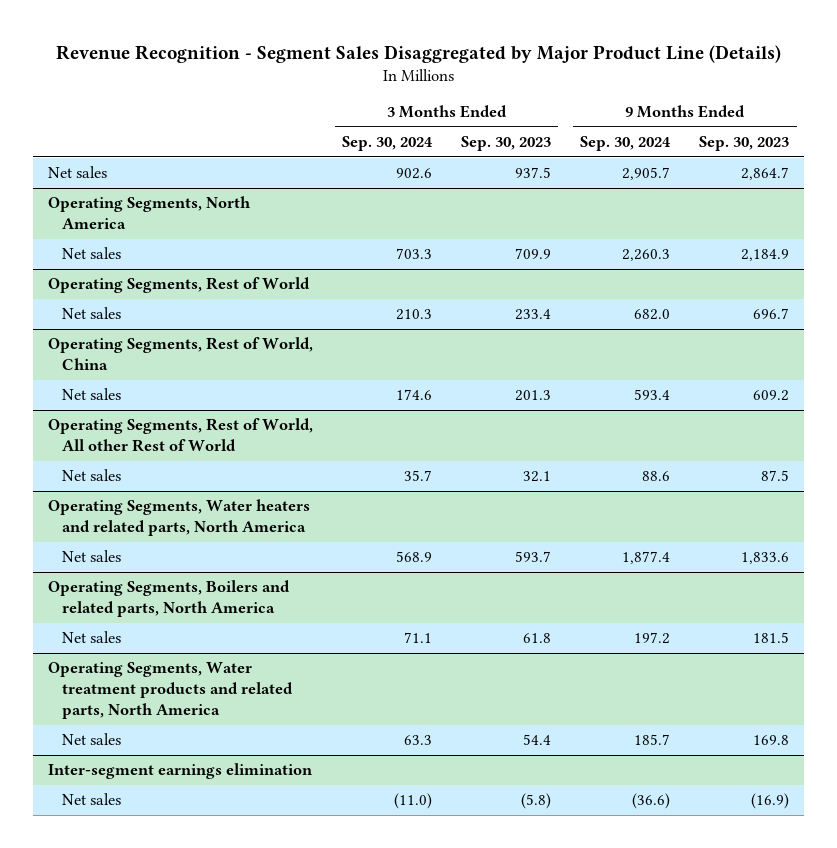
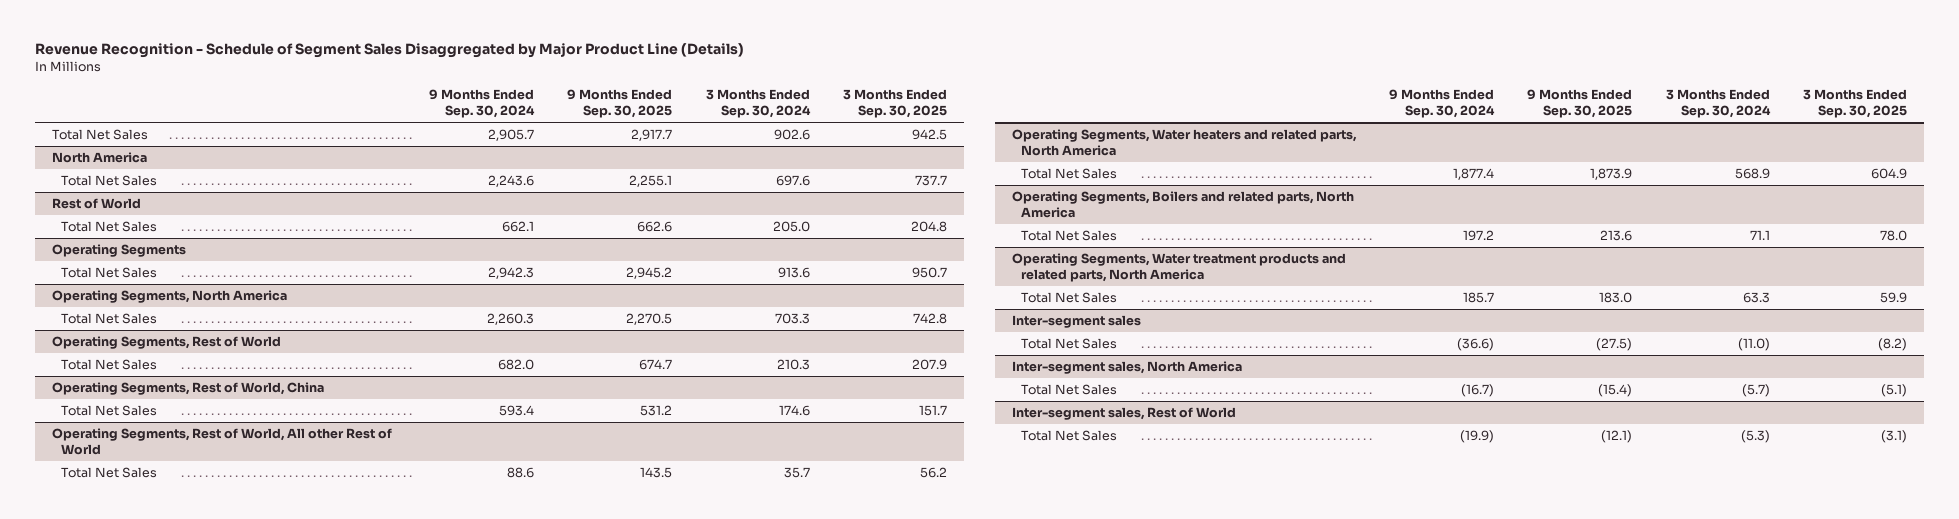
[55,44,781,63] Revenue Recognition - Segment Sales Disaggregated by Major Product Line (Details) -> [34,43,744,59] Revenue Recognition - Schedule of Segment Sales Disaggregated by Major Product Line (Details)
[461,136,552,152] Sep. 30, 2023 -> none
[699,136,790,152] Sep. 30, 2023 -> none
none -> [567,89,673,119] 9 Months Ended Sep. 30, 2025
none -> [843,89,948,119] 3 Months Ended Sep. 30, 2025
[47,166,107,179] Net sales -> [51,129,148,141] Total Net Sales
none -> [51,152,147,164] North America
none -> [60,175,157,187] Total Net Sales
none -> [51,198,141,210] Rest of World
none -> [60,221,157,233] Total Net Sales
none -> [51,244,186,258] Operating Segments
none -> [60,267,157,279] Total Net Sales
[62,247,122,260] Net sales -> [60,313,157,325] Total Net Sales
[62,307,122,320] Net sales -> [60,359,157,371] Total Net Sales
[62,388,122,401] Net sales -> [60,405,157,417] Total Net Sales
[62,469,122,482] Net sales -> [60,467,157,479] Total Net Sales
[62,550,122,563] Net sales -> [1020,168,1117,180] Total Net Sales
[62,631,122,644] Net sales -> [1020,230,1117,242] Total Net Sales
[62,733,122,746] Net sales -> [1020,292,1117,304] Total Net Sales
[47,763,313,780] Inter-segment earnings elimination -> [1011,315,1141,329] Inter-segment sales
[62,793,122,806] Net sales -> [1020,338,1117,350] Total Net Sales
none -> [1011,361,1242,375] Inter-segment sales, North America
none -> [1020,384,1117,396] Total Net Sales
none -> [1011,407,1236,421] Inter-segment sales, Rest of World
none -> [1020,430,1117,442] Total Net Sales

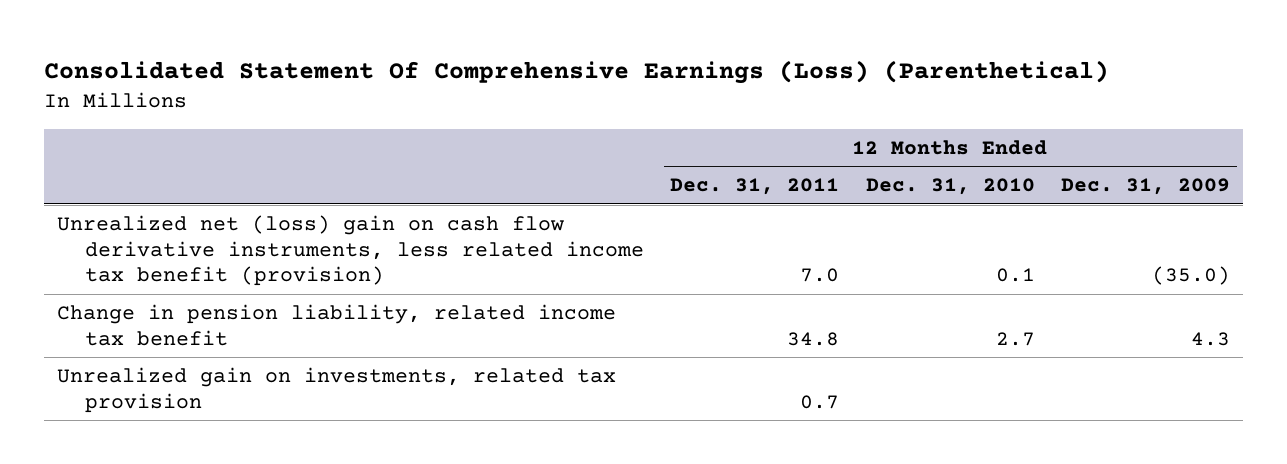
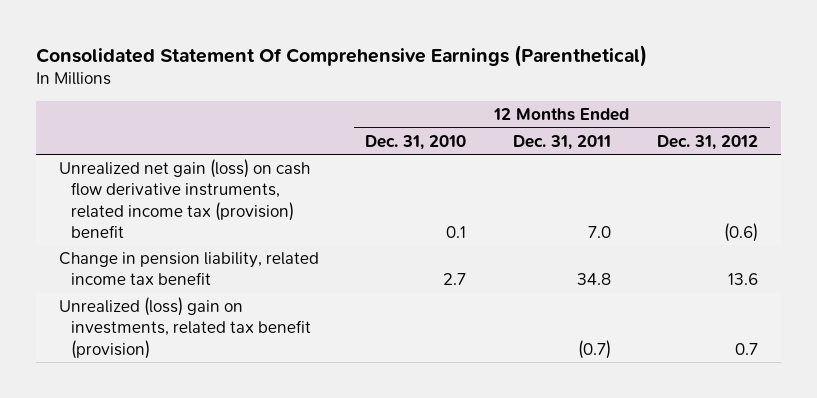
[44,59,1110,84] Consolidated Statement Of Comprehensive Earnings (Loss) (Parenthetical) -> [35,44,647,67] Consolidated Statement Of Comprehensive Earnings (Parenthetical)
[1061,178,1231,196] Dec. 31, 2009 -> none
none -> [656,134,758,150] Dec. 31, 2012
[57,214,644,287] Unrealized net (loss) gain on cash flow derivative instruments, less related income tax benefit (provision) -> [58,158,310,238] Unrealized net gain (loss) on cash flow derivative instruments, related income tax (provision) benefit
[57,366,617,413] Unrealized gain on investments, related tax provision -> [58,296,312,359] Unrealized (loss) gain on investments, related tax benefit (provision)
[800,394,840,409] 0.7 -> [577,339,611,359] (0.7)

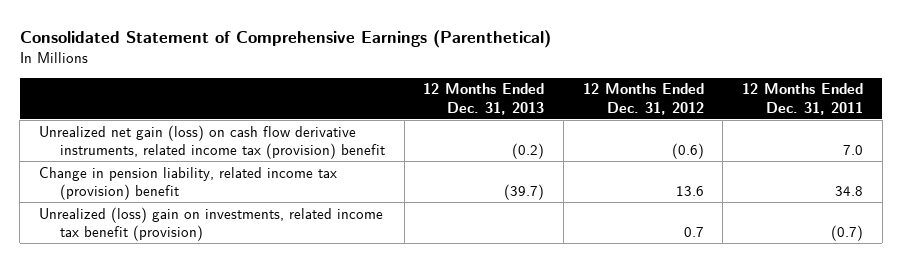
[35,44,647,67] Consolidated Statement Of Comprehensive Earnings (Parenthetical) -> [19,29,551,48] Consolidated Statement of Comprehensive Earnings (Parenthetical)
[365,134,467,150] Dec. 31, 2010 -> none
none -> [423,83,545,115] 12 Months Ended Dec. 31, 2013
[58,251,319,286] Change in pension liability, related income tax benefit -> [39,166,338,201] Change in pension liability, related income tax (provision) benefit
[58,296,312,359] Unrealized (loss) gain on investments, related tax benefit (provision) -> [39,206,384,242] Unrealized (loss) gain on investments, related income tax benefit (provision)

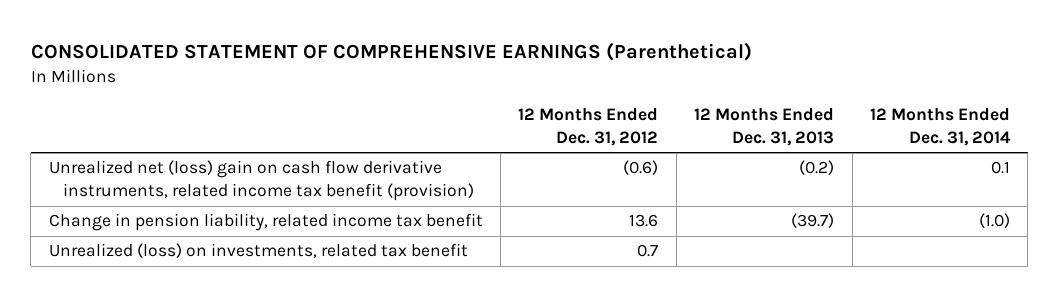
[19,29,551,48] Consolidated Statement of Comprehensive Earnings (Parenthetical) -> [30,42,752,62] CONSOLIDATED STATEMENT OF COMPREHENSIVE EARNINGS (Parenthetical)
[742,83,864,115] 12 Months Ended Dec. 31, 2011 -> none
none -> [869,107,1011,146] 12 Months Ended Dec. 31, 2014
[39,124,386,160] Unrealized net gain (loss) on cash flow derivative instruments, related income tax (provision) benefit -> [48,160,475,202] Unrealized net (loss) gain on cash flow derivative instruments, related income tax benefit (provision)
[39,166,338,201] Change in pension liability, related income tax (provision) benefit -> [48,213,483,232] Change in pension liability, related income tax benefit
[39,206,384,242] Unrealized (loss) gain on investments, related income tax benefit (provision) -> [48,243,468,259] Unrealized (loss) on investments, related tax benefit

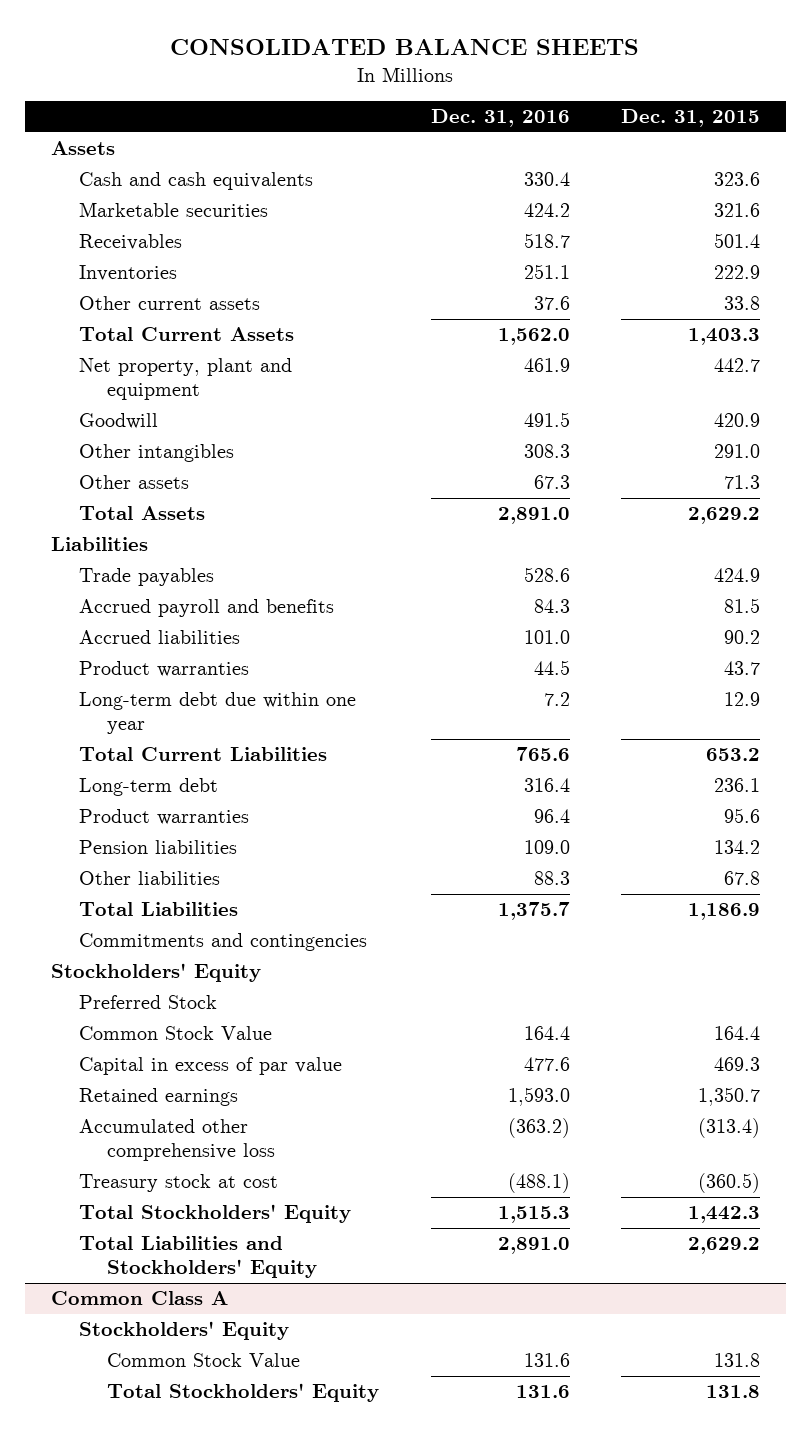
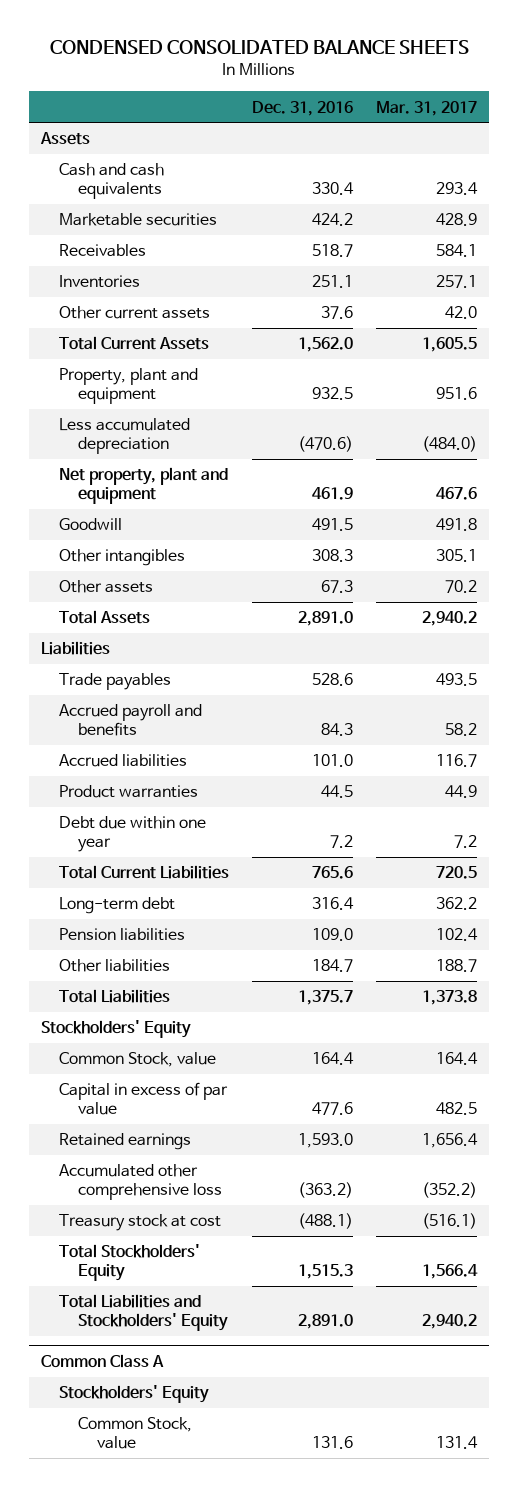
[170,39,640,56] CONSOLIDATED BALANCE SHEETS -> [50,40,470,55] CONDENSED CONSOLIDATED BALANCE SHEETS
[621,109,761,128] Dec. 31, 2015 -> none
none -> [376,100,478,116] Mar. 31, 2017
none -> [59,368,199,405] Property, plant and equipment
none -> [59,418,191,455] Less accumulated depreciation
[78,692,356,735] Long-term debt due within one year -> [59,816,207,853] Debt due within one year
[78,809,249,826] Product warranties -> none
[533,871,570,886] 88.3 -> [312,959,354,973] 184.7
[78,933,367,952] Commitments and contingencies -> none
[78,995,217,1010] Preferred Stock -> none
[78,1026,272,1041] Common Stock Value -> [59,1052,217,1068] Common Stock, value
[106,1383,379,1403] Total Stockholders' Equity -> none
[106,1353,300,1368] Common Stock Value -> [77,1417,192,1450] Common Stock, value

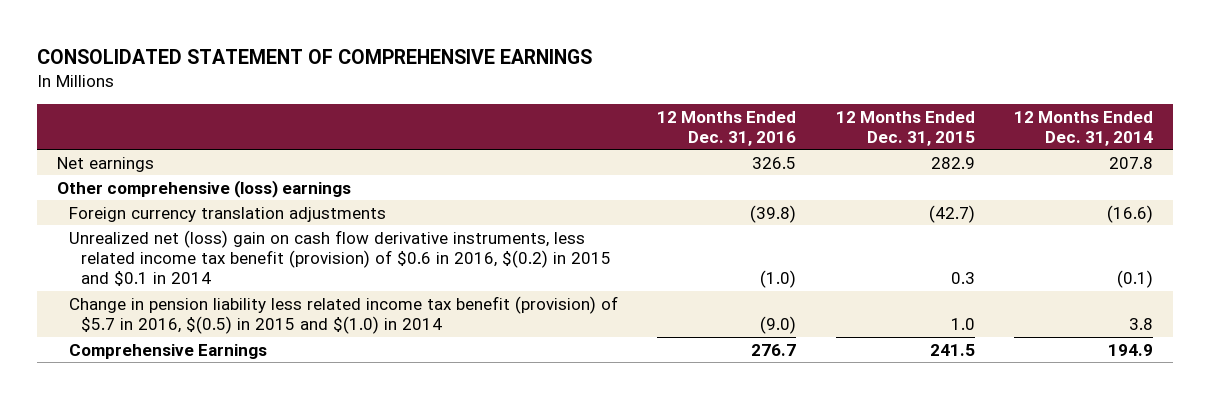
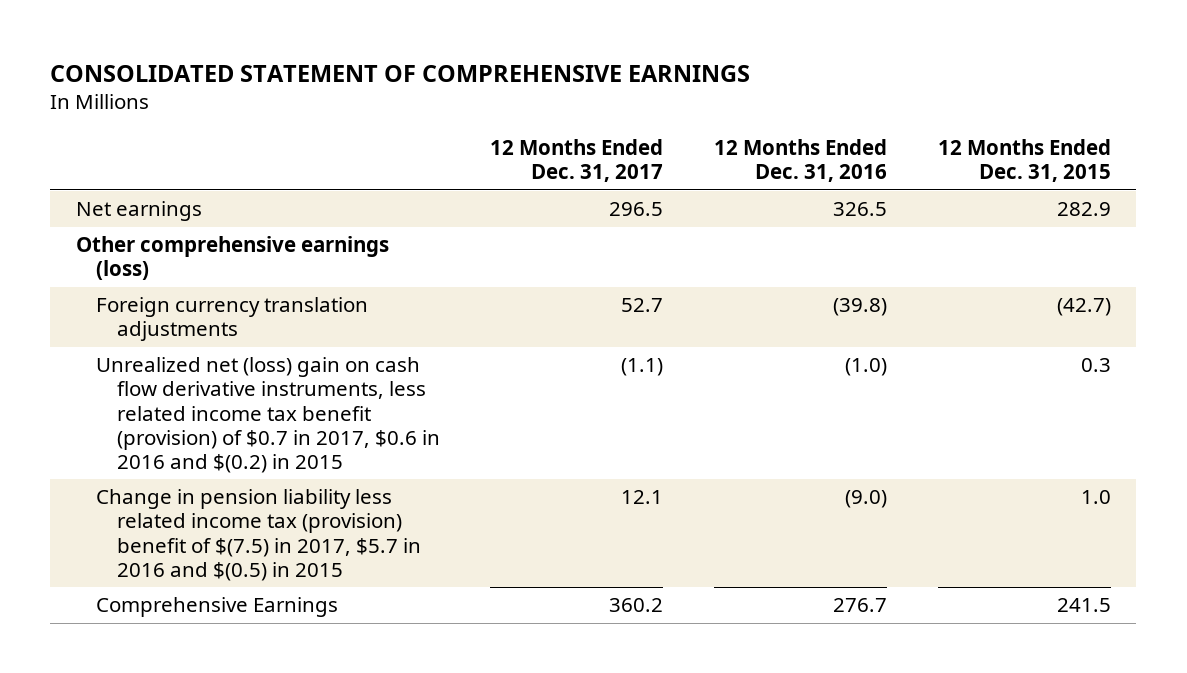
[1014,110,1154,146] 12 Months Ended Dec. 31, 2014 -> none
none -> [490,138,664,183] 12 Months Ended Dec. 31, 2017
[56,179,351,198] Other comprehensive (loss) earnings -> [75,236,389,281] Other comprehensive earnings (loss)
[69,229,612,287] Unrealized net (loss) gain on cash flow derivative instruments, less related income tax benefit (provision) of $0.6 in 2016, $(0.2) in 2015 and $0.1 in 2014 -> [96,357,440,473] Unrealized net (loss) gain on cash flow derivative instruments, less related income tax benefit (provision) of $0.7 in 2017, $0.6 in 2016 and $(0.2) in 2015
[69,295,619,335] Change in pension liability less related income tax benefit (provision) of $5.7 in 2016, $(0.5) in 2015 and $(1.0) in 2014 -> [96,489,421,581] Change in pension liability less related income tax (provision) benefit of $(7.5) in 2017, $5.7 in 2016 and $(0.5) in 2015

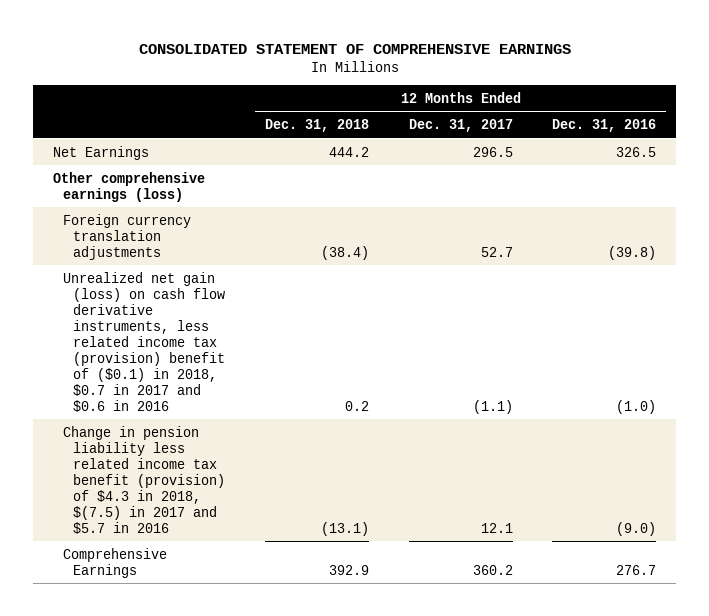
[937,138,1111,183] 12 Months Ended Dec. 31, 2015 -> none
none -> [264,118,369,132] Dec. 31, 2018
[75,201,202,222] Net earnings -> [52,145,149,160] Net Earnings
[96,357,440,473] Unrealized net (loss) gain on cash flow derivative instruments, less related income tax benefit (provision) of $0.7 in 2017, $0.6 in 2016 and $(0.2) in 2015 -> [62,271,226,412] Unrealized net gain (loss) on cash flow derivative instruments, less related income tax (provision) benefit of ($0.1) in 2018, $0.7 in 2017 and $0.6 in 2016
[96,489,421,581] Change in pension liability less related income tax (provision) benefit of $(7.5) in 2017, $5.7 in 2016 and $(0.5) in 2015 -> [62,425,226,534] Change in pension liability less related income tax benefit (provision) of $4.3 in 2018, $(7.5) in 2017 and $5.7 in 2016

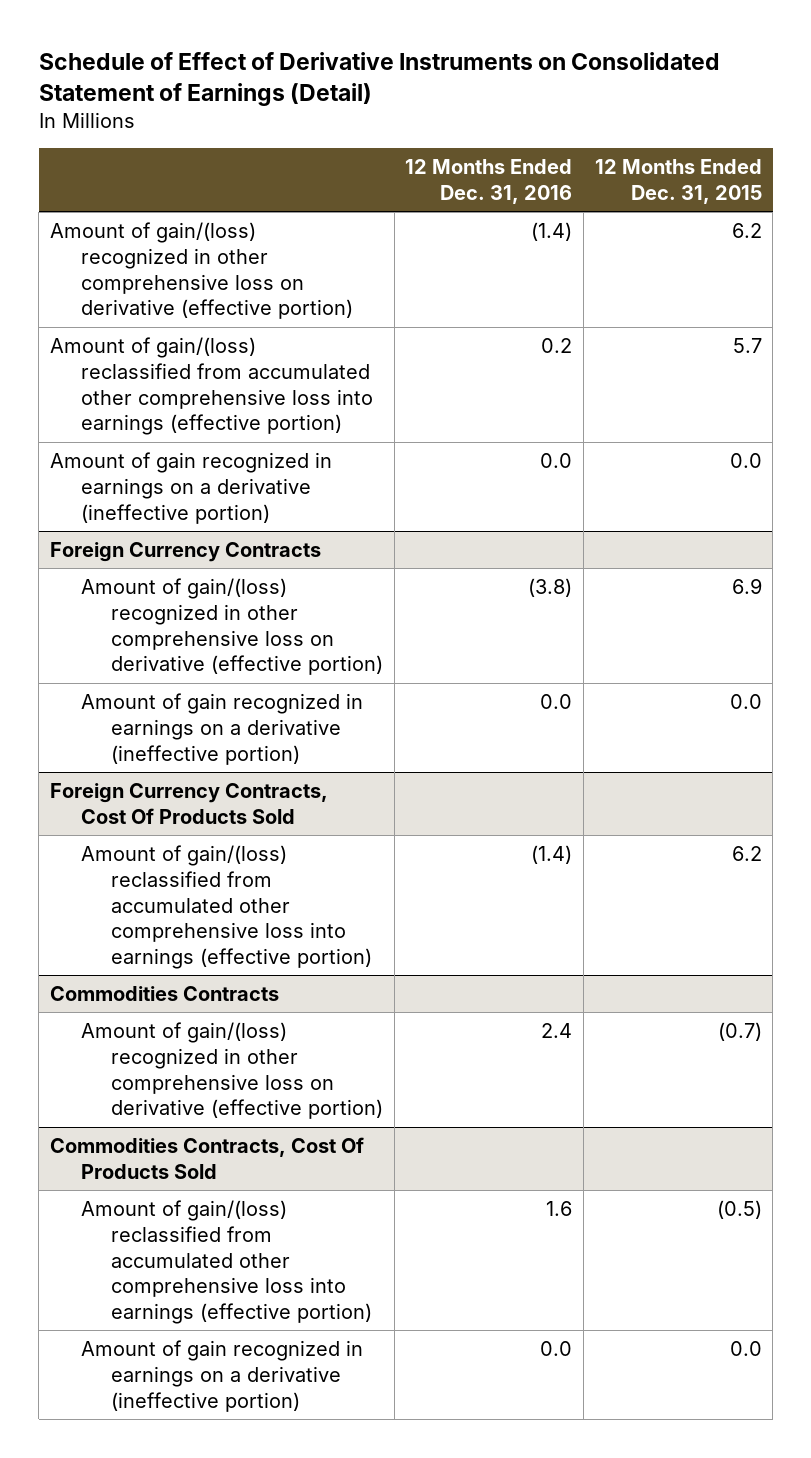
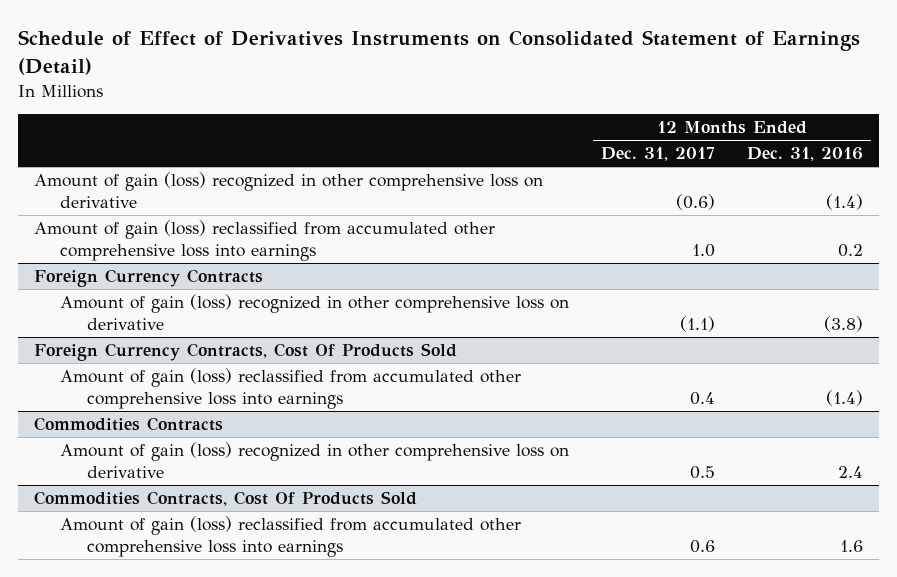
[38,51,720,107] Schedule of Effect of Derivative Instruments on Consolidated Statement of Earnings (Detail) -> [17,30,860,75] Schedule of Effect of Derivatives Instruments on Consolidated Statement of Earnings (Detail)
[594,159,762,204] 12 Months Ended Dec. 31, 2015 -> none
none -> [601,147,716,162] Dec. 31, 2017
[49,451,332,524] Amount of gain recognized in earnings on a derivative (ineffective portion) -> none
[49,221,353,320] Amount of gain/(loss) recognized in other comprehensive loss on derivative (effective portion) -> [33,172,543,208] Amount of gain (loss) recognized in other comprehensive loss on derivative
[49,336,373,436] Amount of gain/(loss) reclassified from accumulated other comprehensive loss into earnings (effective portion) -> [33,220,495,261] Amount of gain (loss) reclassified from accumulated other comprehensive loss into earnings
[80,692,363,765] Amount of gain recognized in earnings on a derivative (ineffective portion) -> none
[80,577,384,676] Amount of gain/(loss) recognized in other comprehensive loss on derivative (effective portion) -> [60,294,570,330] Amount of gain (loss) recognized in other comprehensive loss on derivative
[80,844,373,970] Amount of gain/(loss) reclassified from accumulated other comprehensive loss into earnings (effective portion) -> [60,368,522,409] Amount of gain (loss) reclassified from accumulated other comprehensive loss into earnings
[80,1021,384,1120] Amount of gain/(loss) recognized in other comprehensive loss on derivative (effective portion) -> [60,442,570,478] Amount of gain (loss) recognized in other comprehensive loss on derivative
[80,1339,363,1412] Amount of gain recognized in earnings on a derivative (ineffective portion) -> none
[80,1199,373,1325] Amount of gain/(loss) reclassified from accumulated other comprehensive loss into earnings (effective portion) -> [60,516,522,557] Amount of gain (loss) reclassified from accumulated other comprehensive loss into earnings

